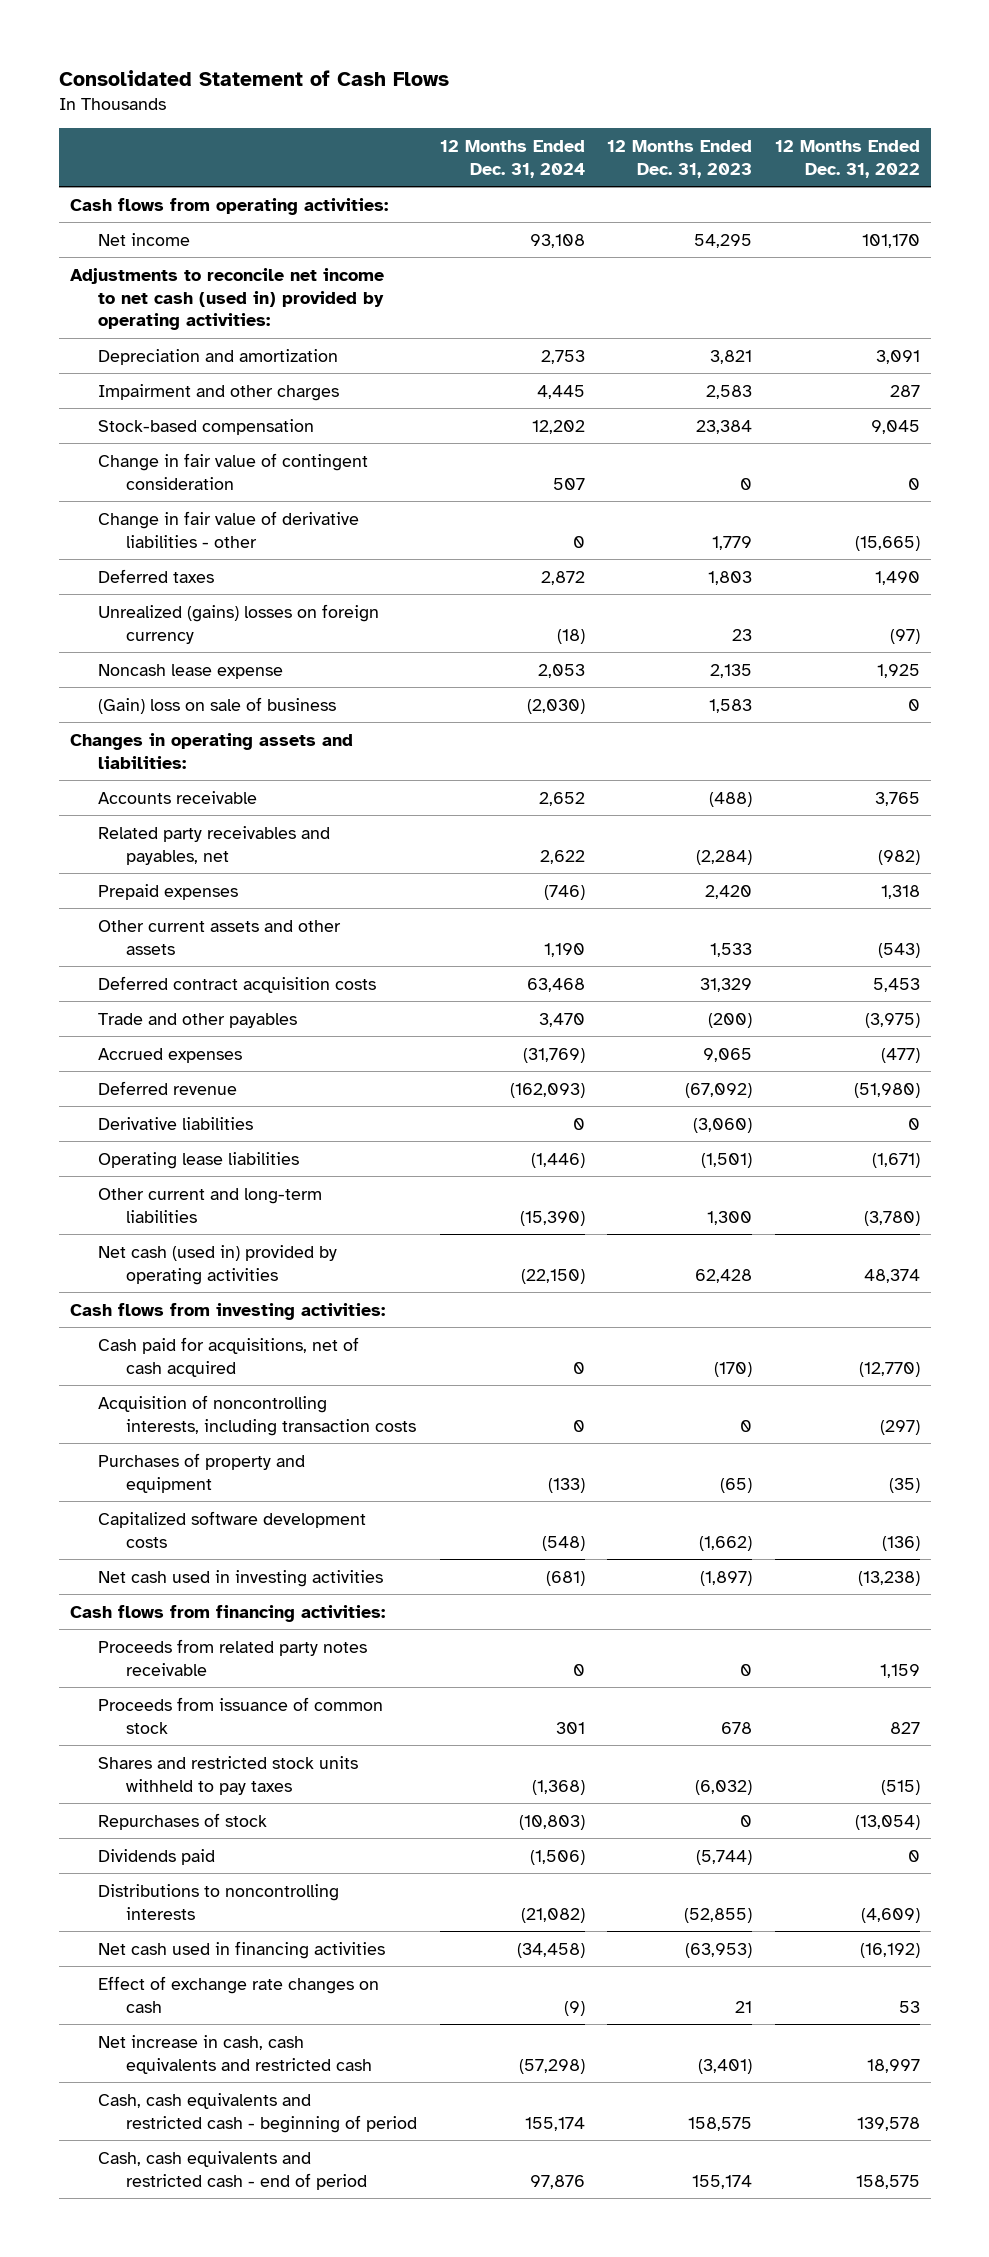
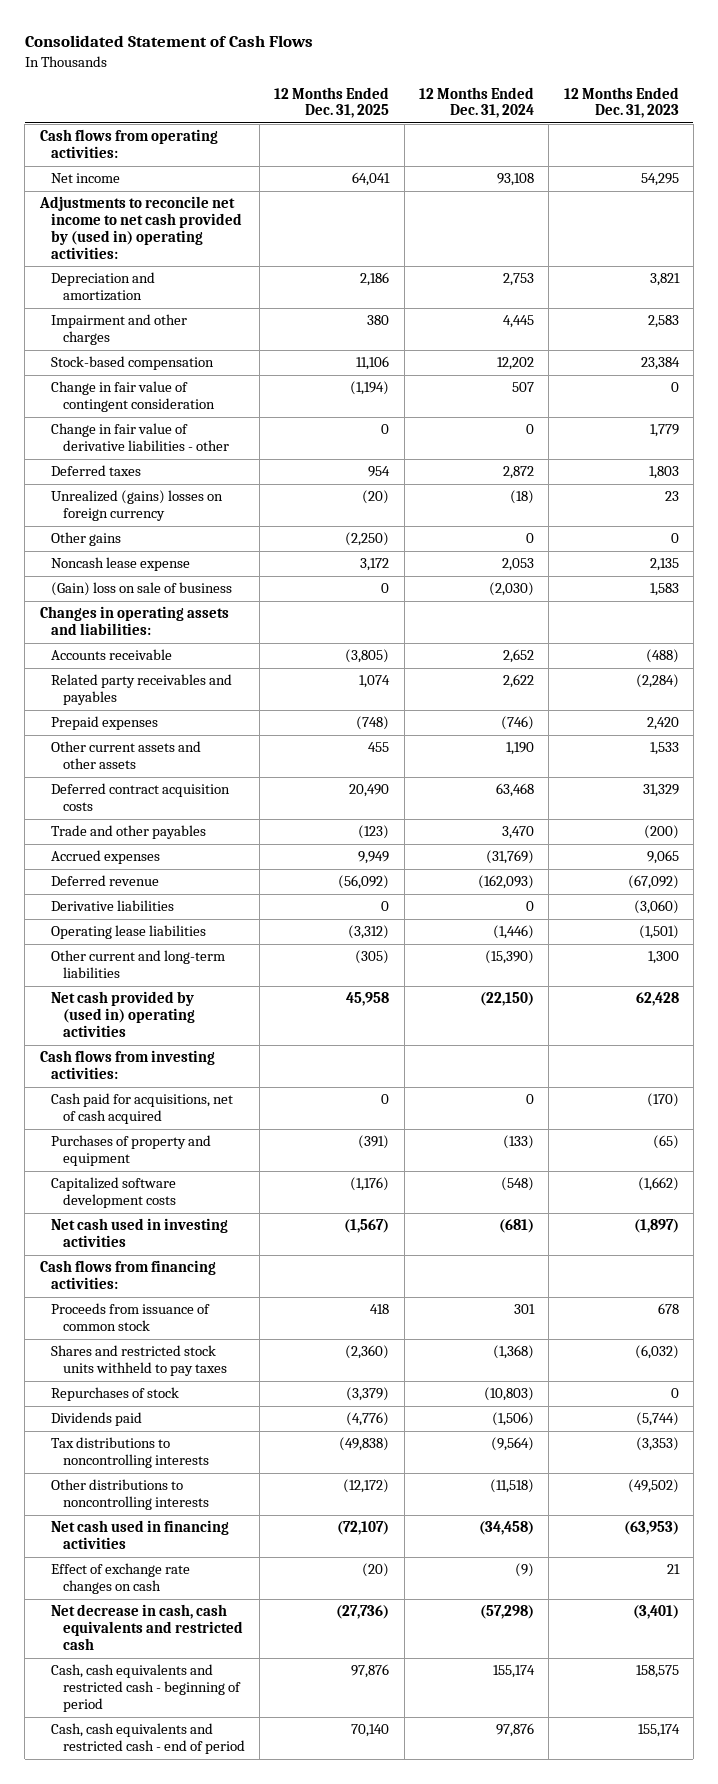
[774,139,920,178] 12 Months Ended Dec. 31, 2022 -> none
none -> [274,86,390,119] 12 Months Ended Dec. 31, 2025
[69,267,385,331] Adjustments to reconcile net income to net cash (used in) provided by operating activities: -> [38,196,243,259] Adjustments to reconcile net income to net cash provided by (used in) operating activities:
none -> [51,532,122,547] Other gains
[98,825,331,865] Related party receivables and payables, net -> [51,674,233,706] Related party receivables and payables
[98,1244,338,1285] Net cash (used in) provided by operating activities -> [51,991,195,1038] Net cash provided by (used in) operating activities
[98,1394,417,1436] Acquisition of noncontrolling interests, including transaction costs -> none
[98,1638,368,1676] Proceeds from related party notes receivable -> none
none -> [51,1437,209,1469] Tax distributions to noncontrolling interests
[98,1883,340,1920] Distributions to noncontrolling interests -> [51,1479,209,1511] Other distributions to noncontrolling interests
[520,1907,585,1923] (21,082) -> [489,1479,534,1494] (11,518)
[684,1907,753,1923] (52,855) -> [627,1479,679,1494] (49,502)
[98,2034,373,2074] Net increase in cash, cash equivalents and restricted cash -> [51,1604,243,1651] Net decrease in cash, cash equivalents and restricted cash

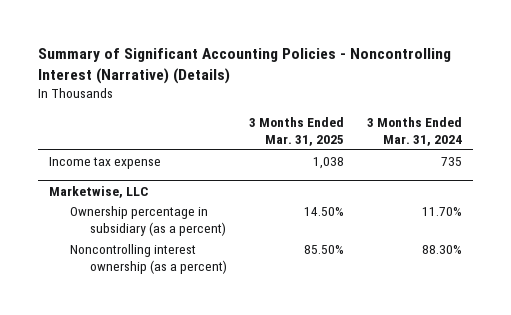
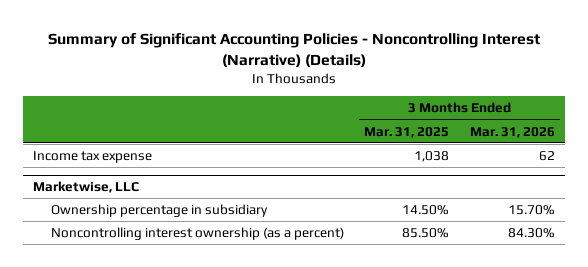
[366,116,462,146] 3 Months Ended Mar. 31, 2024 -> none
none -> [469,126,555,138] Mar. 31, 2026
[69,206,227,237] Ownership percentage in subsidiary (as a percent) -> [51,204,269,218] Ownership percentage in subsidiary

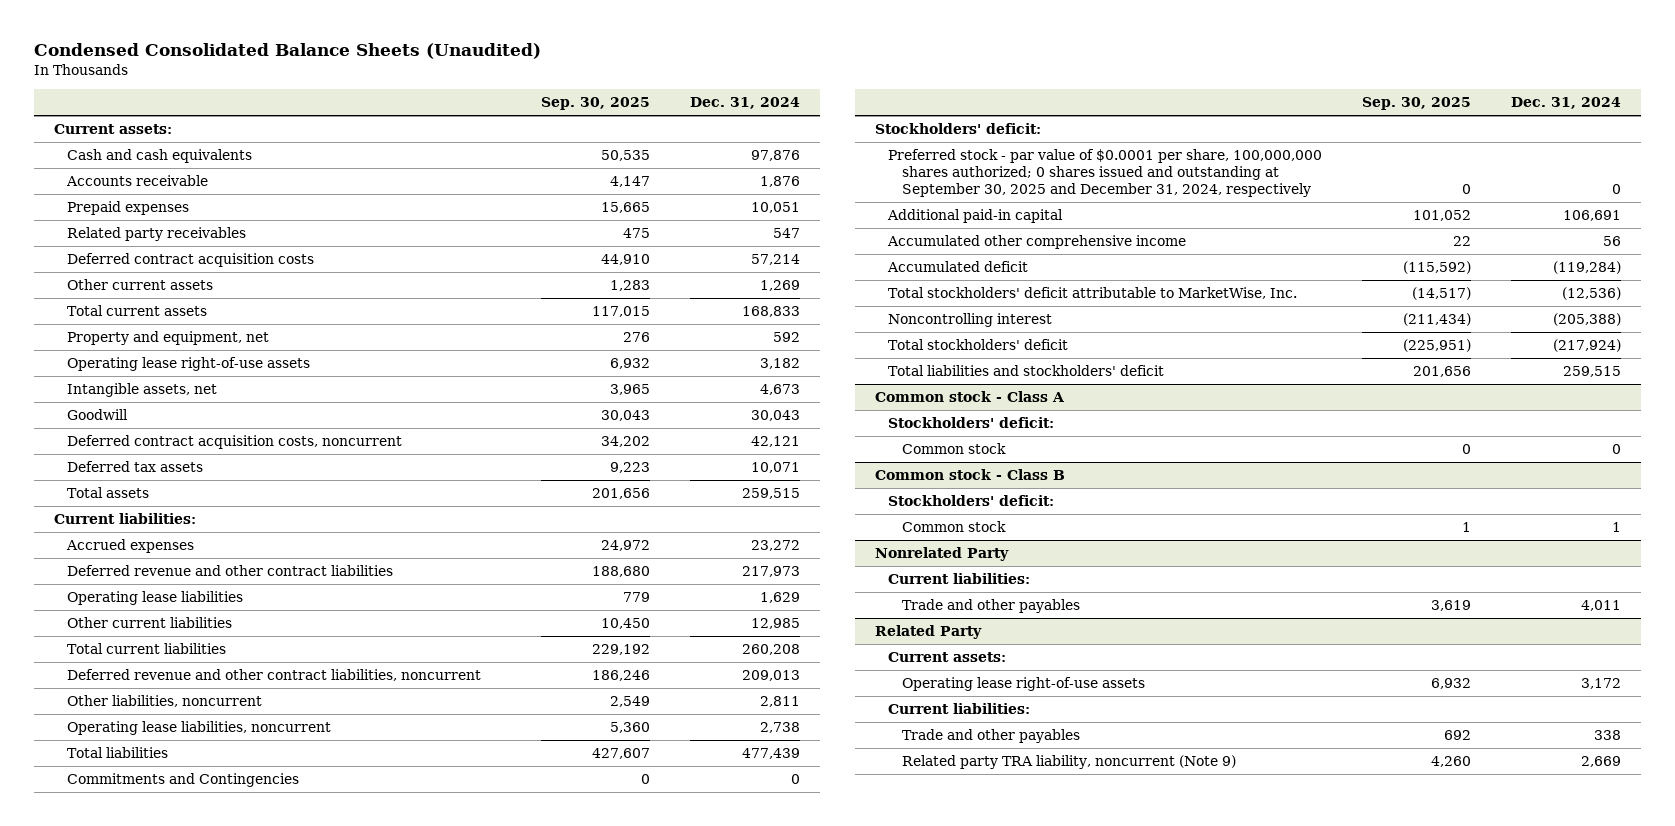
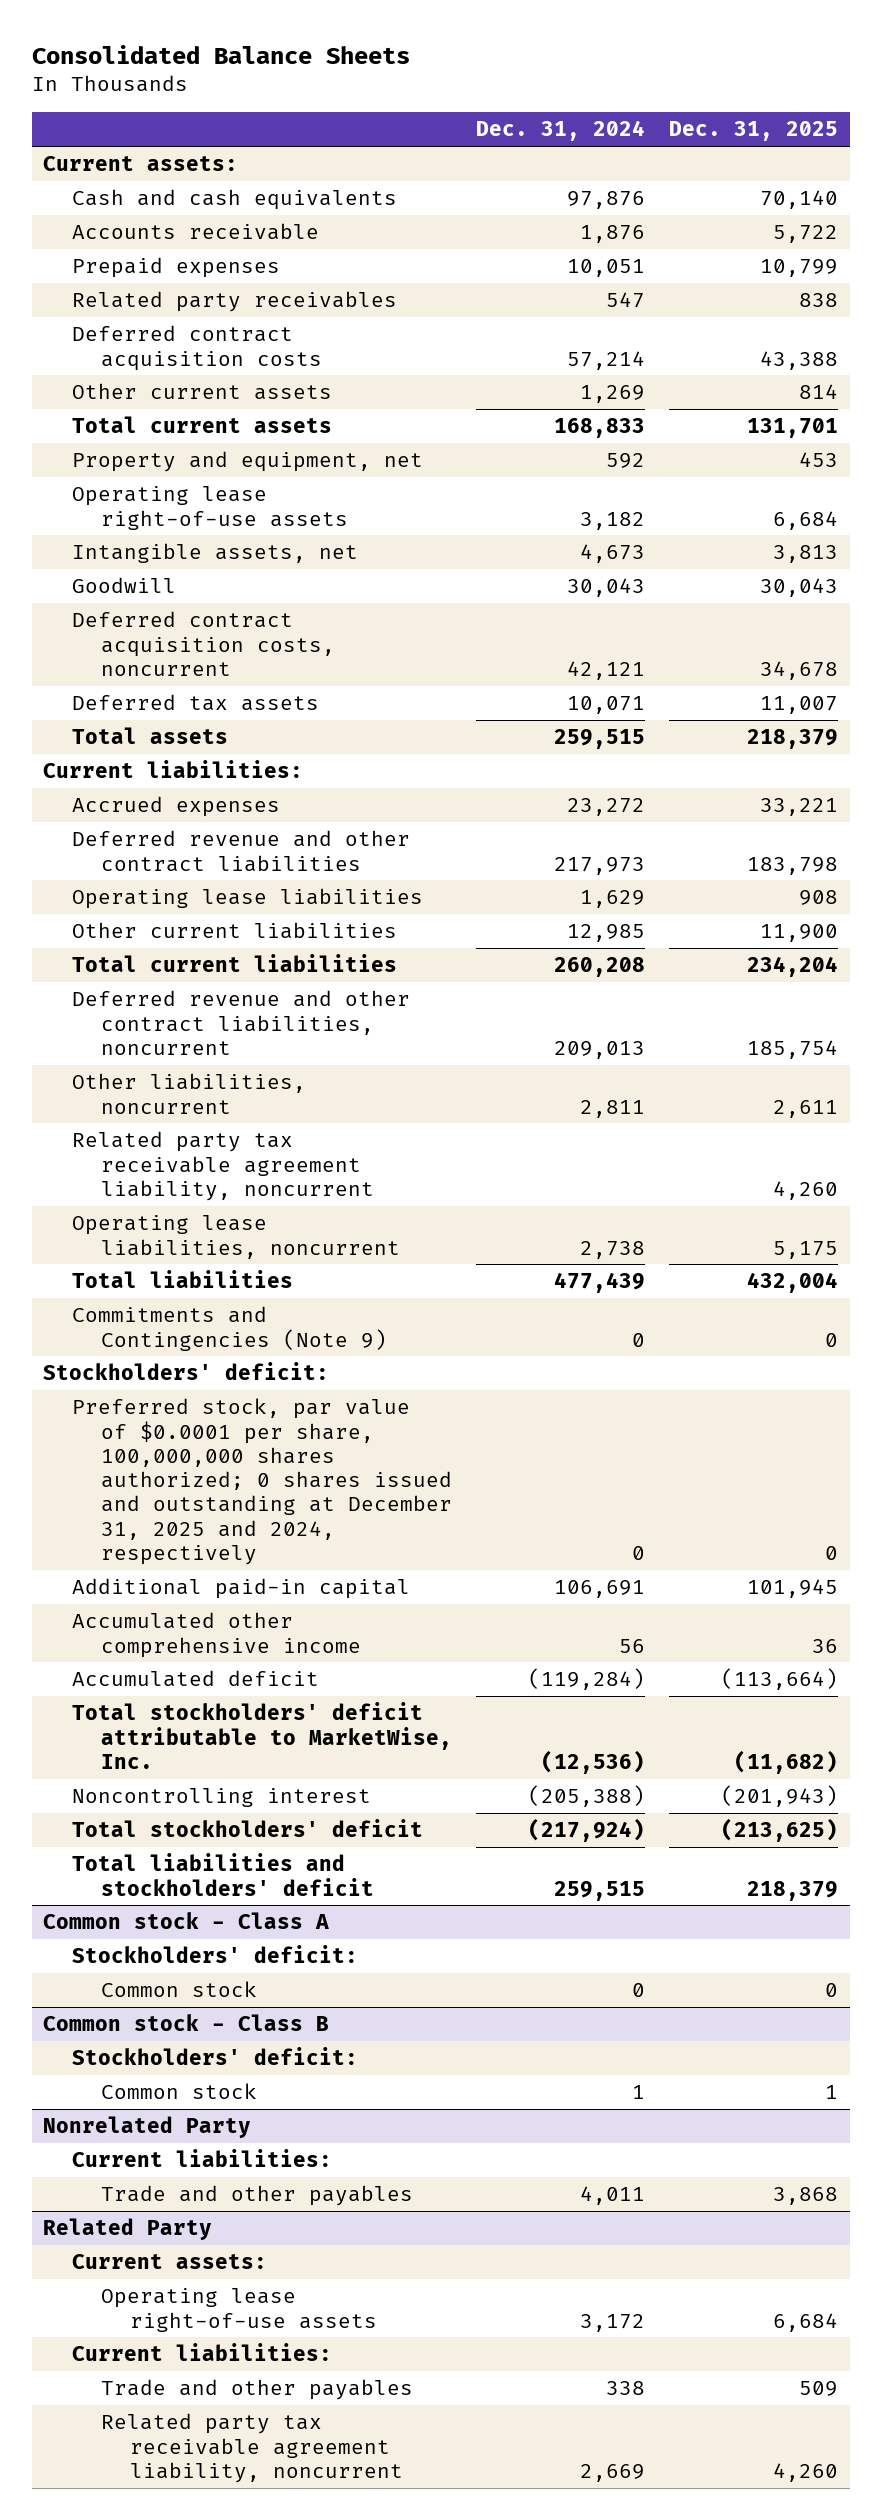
[33,42,541,59] Condensed Consolidated Balance Sheets (Unaudited) -> [31,44,410,64] Consolidated Balance Sheets
[540,97,650,111] Sep. 30, 2025 -> none
none -> [668,121,838,142] Dec. 31, 2025
none -> [72,1131,375,1201] Related party tax receivable agreement liability, noncurrent
[67,773,300,788] Commitments and Contingencies -> [72,1306,388,1351] Commitments and Contingencies (Note 9)
[888,149,1323,197] Preferred stock - par value of $0.0001 per share, 100,000,000 shares authorized; 0 shares issued and outstanding at September 30, 2025 and December 31, 2024, respectively -> [72,1398,453,1565] Preferred stock, par value of $0.0001 per share, 100,000,000 shares authorized; 0 shares issued and outstanding at December 31, 2025 and 2024, respectively
[901,755,1236,770] Related party TRA liability, noncurrent (Note 9) -> [101,2413,404,2483] Related party tax receivable agreement liability, noncurrent

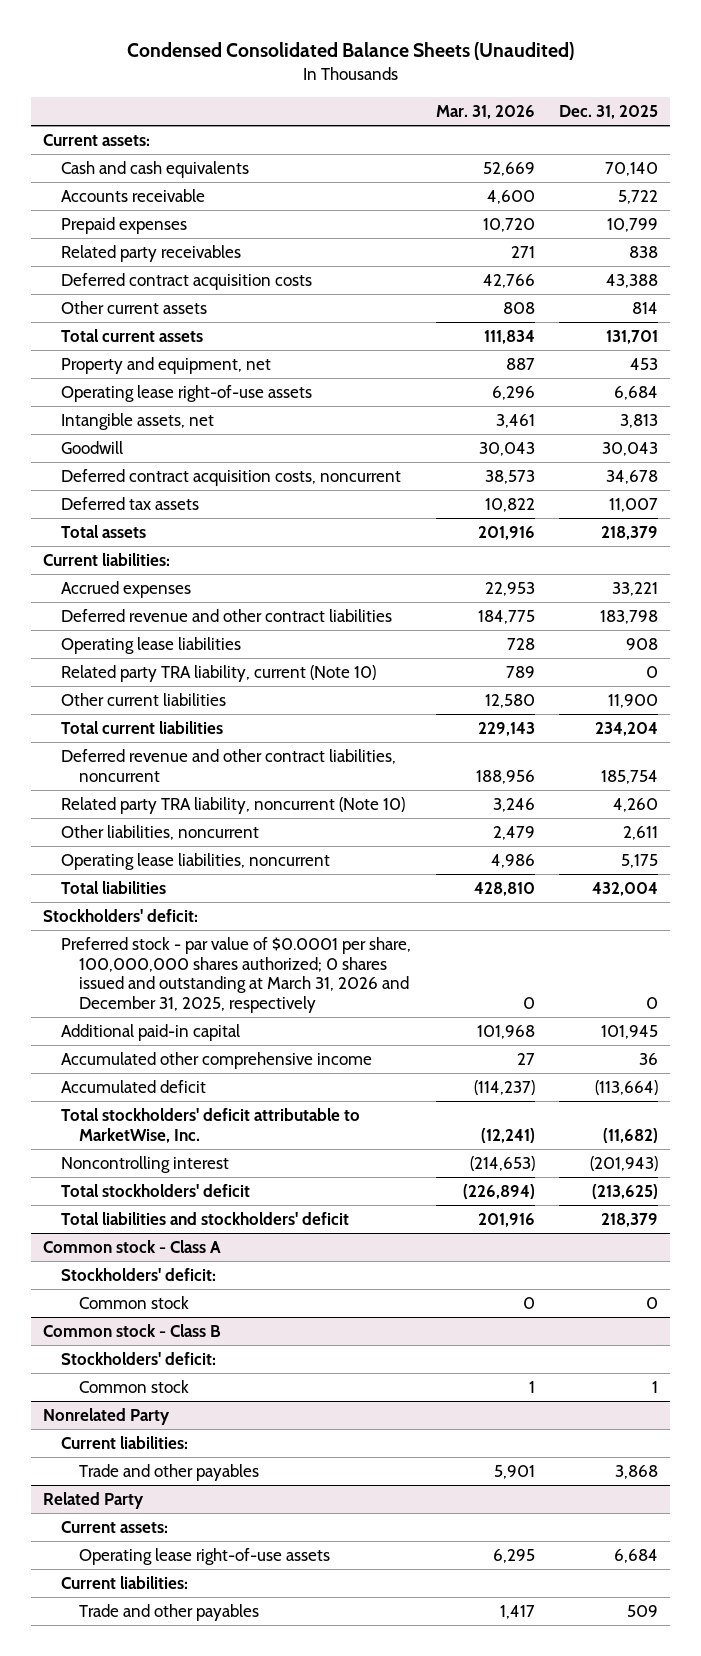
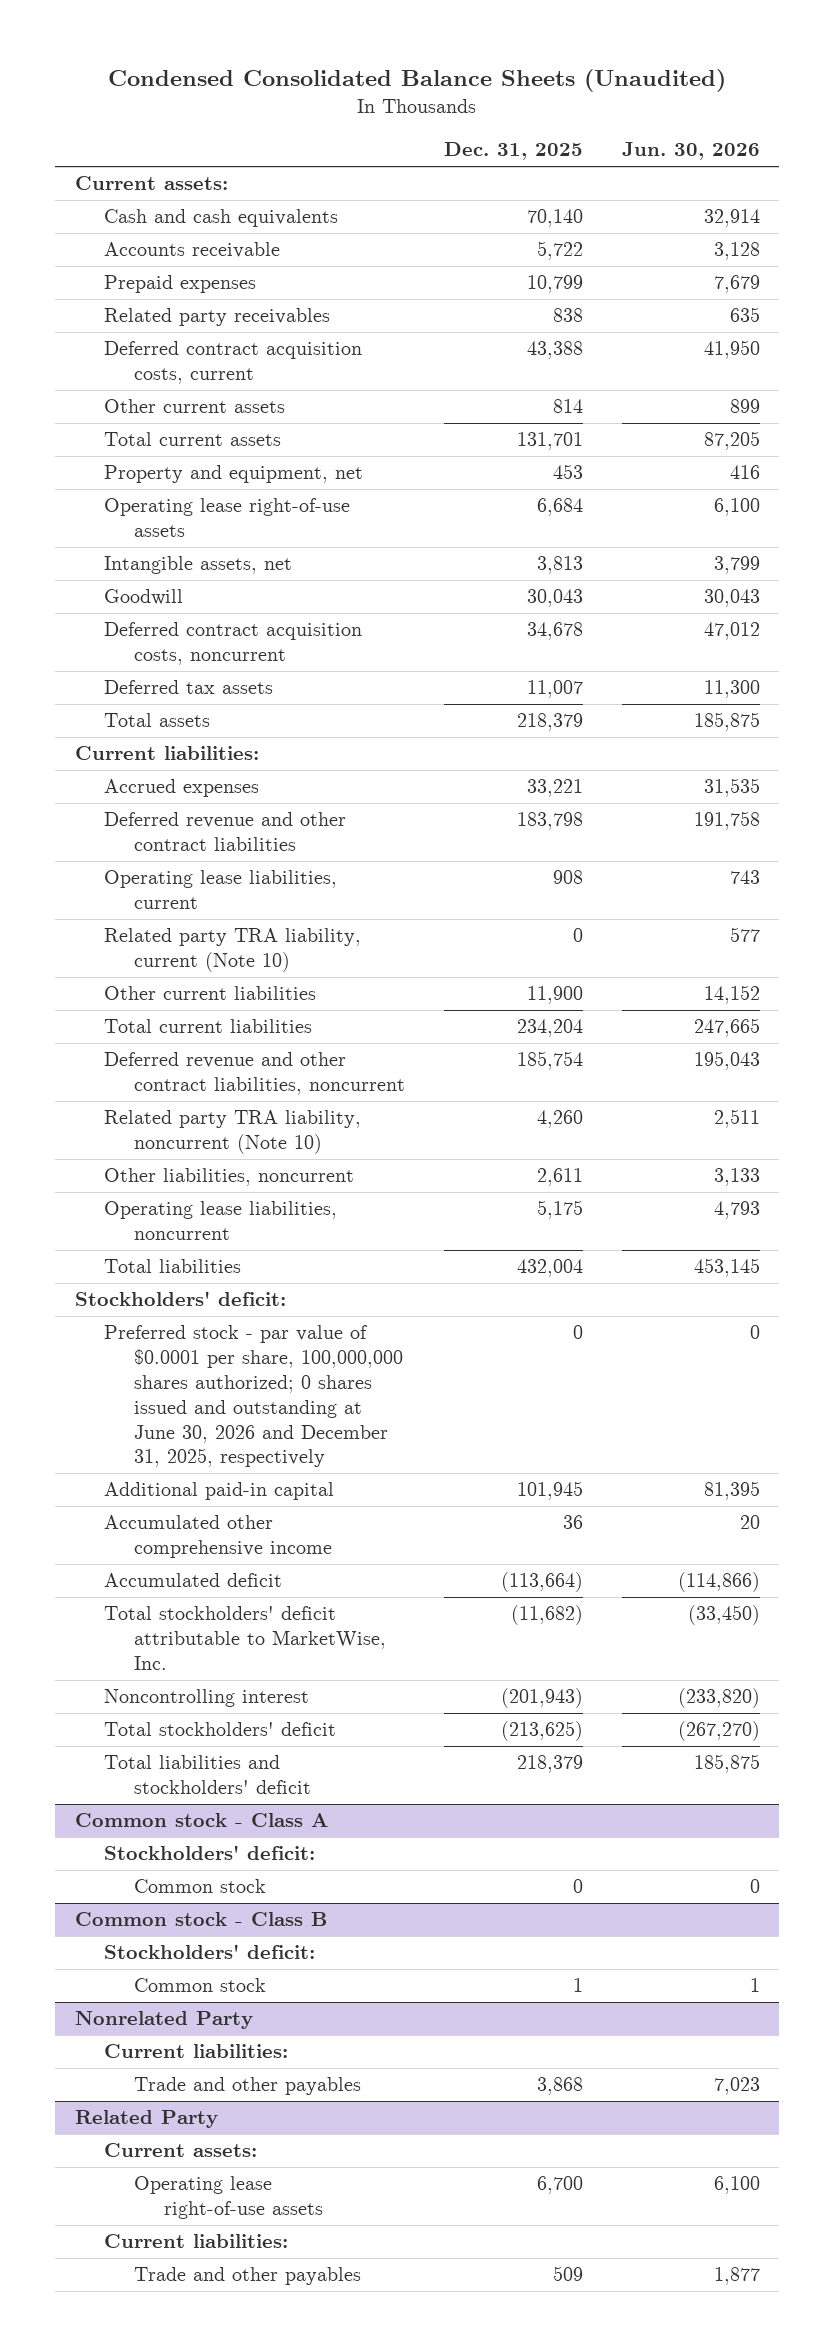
[435,105,535,120] Mar. 31, 2026 -> none
none -> [621,142,760,161] Jun. 30, 2026
[61,272,313,290] Deferred contract acquisition costs -> [104,341,363,385] Deferred contract acquisition costs, current
[61,636,242,654] Operating lease liabilities -> [104,870,338,910] Operating lease liabilities, current
[61,936,412,1013] Preferred stock - par value of $0.0001 per share, 100,000,000 shares authorized; 0 shares issued and outstanding at March 31, 2026 and December 31, 2025, respectively -> [104,1325,404,1468] Preferred stock - par value of $0.0001 per share, 100,000,000 shares authorized; 0 shares issued and outstanding at June 30, 2026 and December 31, 2025, respectively
[613,1548,658,1563] 6,684 -> [536,2176,583,2195] 6,700

